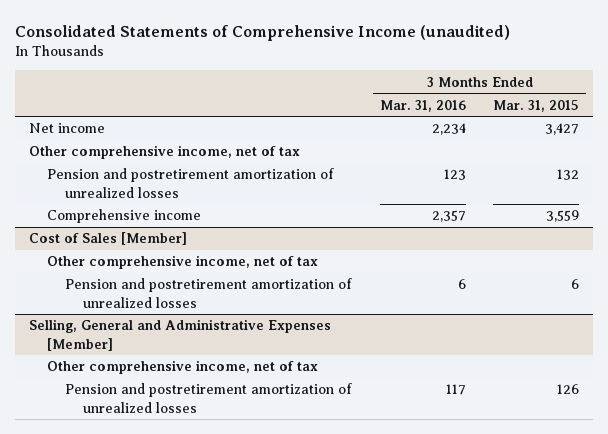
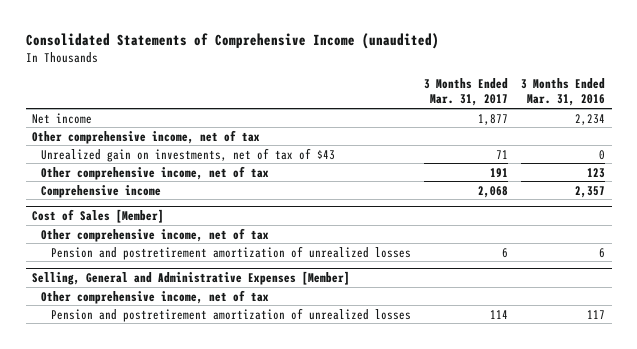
[493,99,580,112] Mar. 31, 2015 -> none
none -> [423,78,508,107] 3 Months Ended Mar. 31, 2017
none -> [41,147,336,162] Unrealized gain on investments, net of tax of $43
[47,168,335,198] Pension and postretirement amortization of unrealized losses -> [41,165,270,180] Other comprehensive income, net of tax

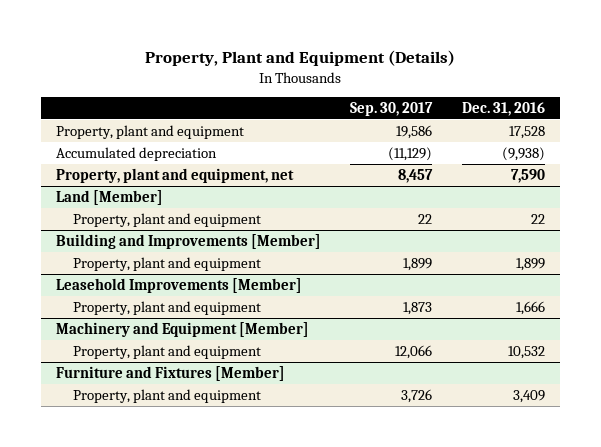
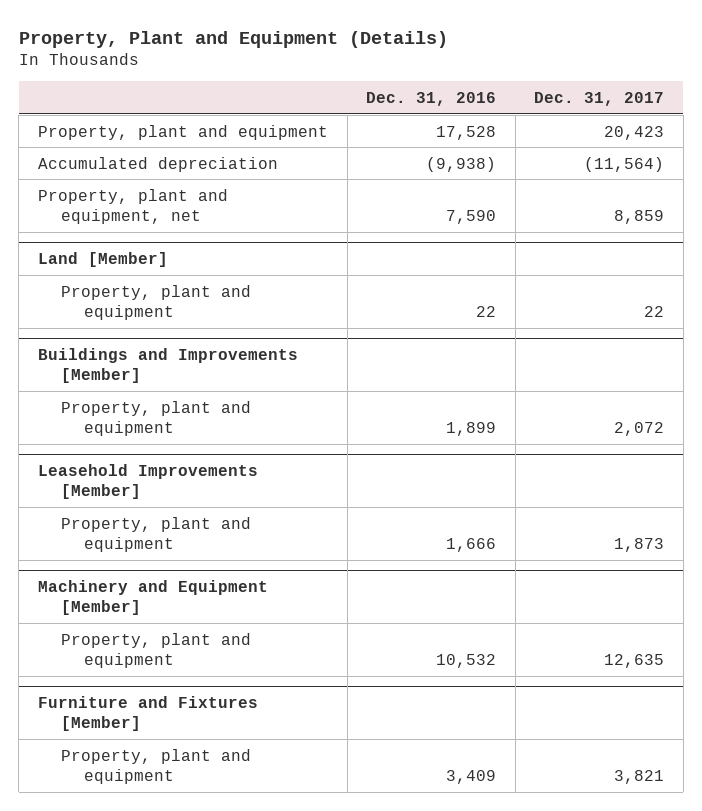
[350,101,434,116] Sep. 30, 2017 -> none
none -> [534,91,665,106] Dec. 31, 2017
[55,233,321,249] Building and Improvements [Member] -> [37,347,298,383] Buildings and Improvements [Member]

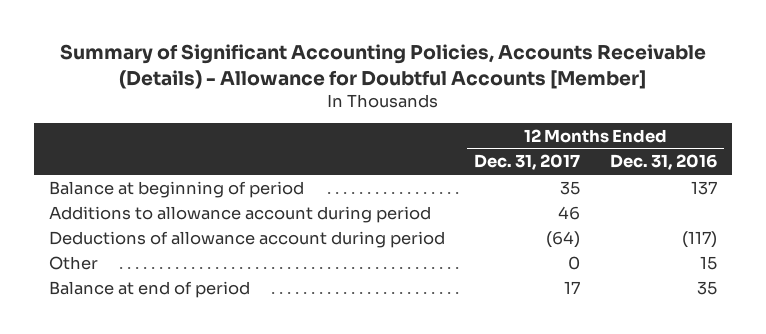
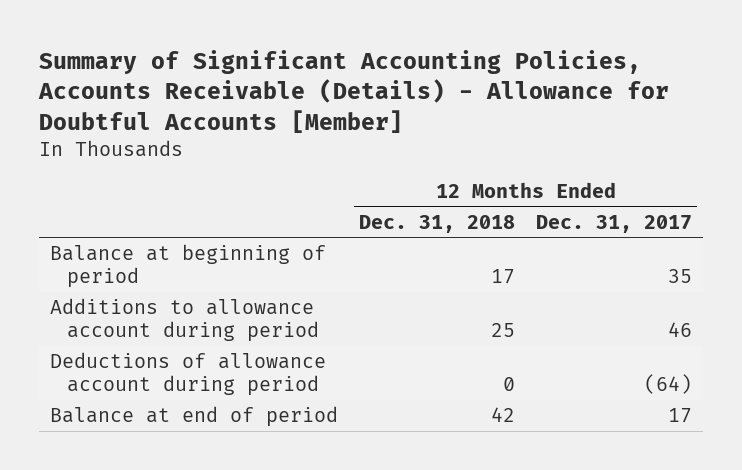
[609,154,717,171] Dec. 31, 2016 -> none
none -> [358,214,515,233] Dec. 31, 2018
[48,255,98,270] Other -> none

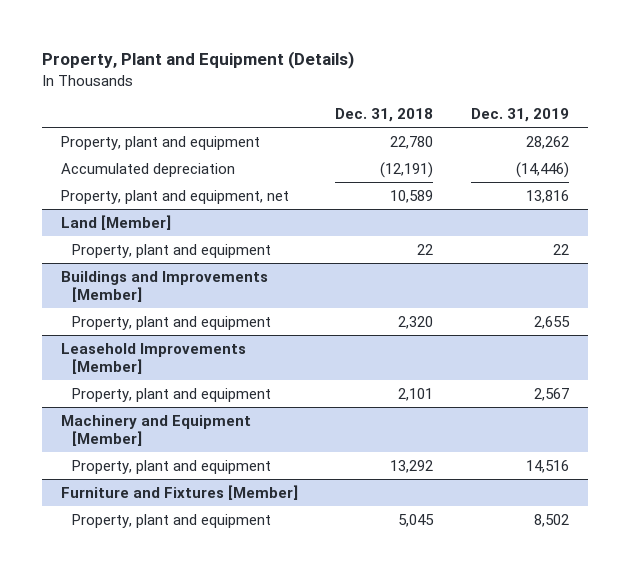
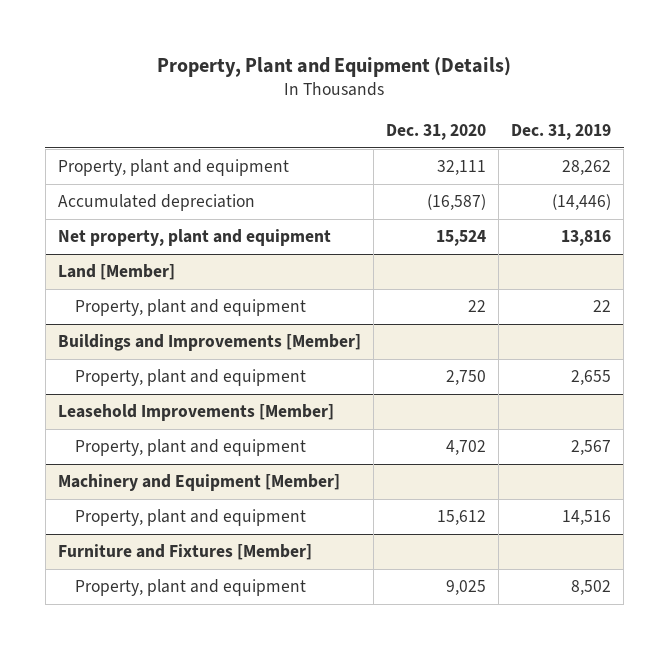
[335,108,434,123] Dec. 31, 2018 -> none
none -> [385,123,486,140] Dec. 31, 2020
[60,189,289,204] Property, plant and equipment, net -> [57,229,331,247] Net property, plant and equipment

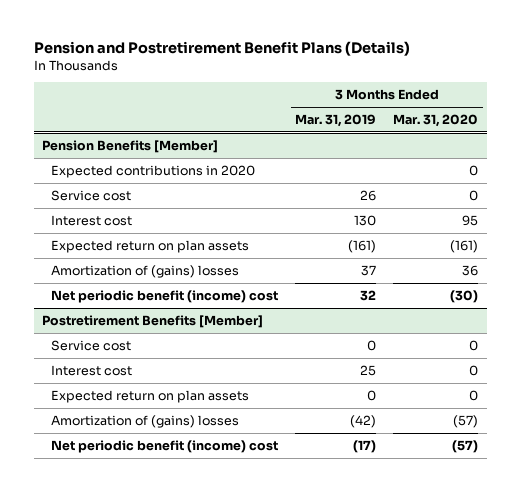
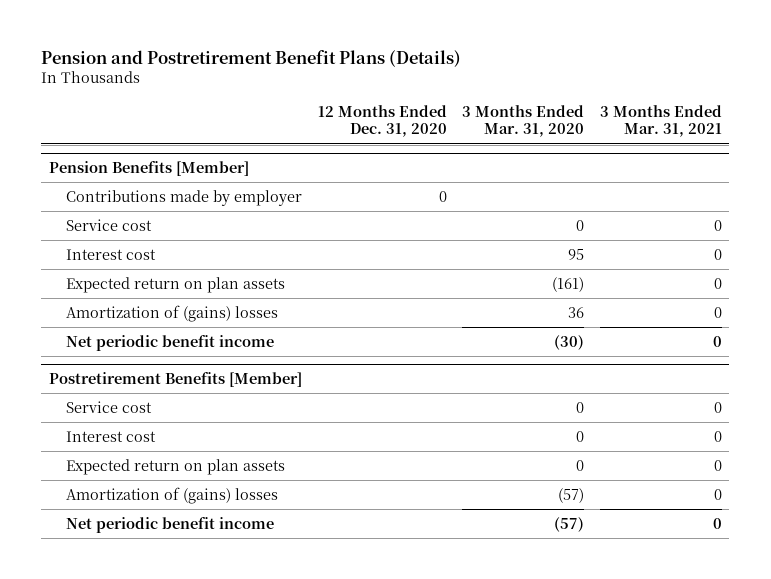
[295,114,377,128] Mar. 31, 2019 -> none
none -> [317,105,447,138] 12 Months Ended Dec. 31, 2020
none -> [599,105,722,138] 3 Months Ended Mar. 31, 2021
[50,164,255,178] Expected contributions in 2020 -> none
none -> [65,189,302,206] Contributions made by employer
[50,289,278,303] Net periodic benefit (income) cost -> [65,334,274,351] Net periodic benefit income
[50,439,278,453] Net periodic benefit (income) cost -> [65,516,274,533] Net periodic benefit income

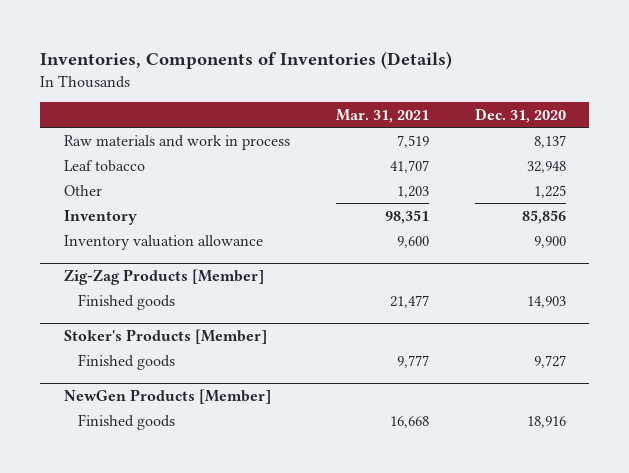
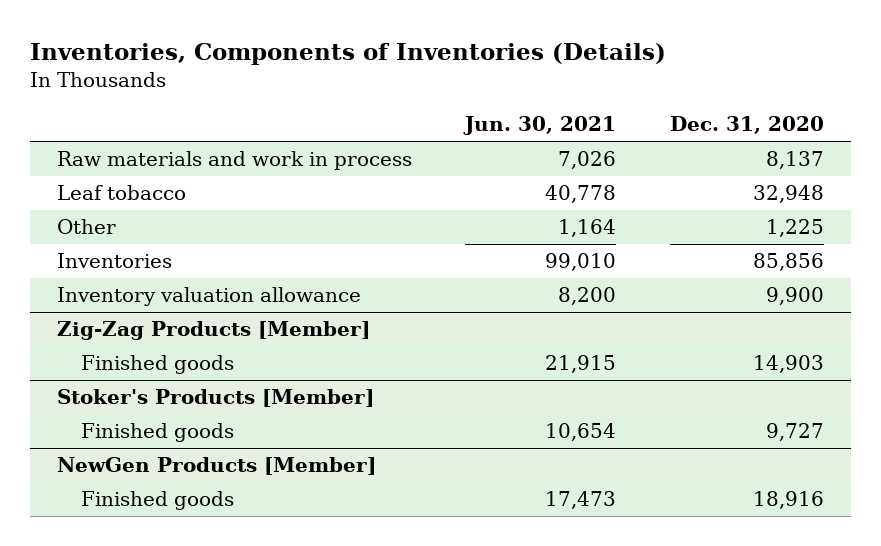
[335,109,429,124] Mar. 31, 2021 -> none
none -> [463,116,617,136] Jun. 30, 2021
[63,209,137,225] Inventory -> [56,253,172,269] Inventories

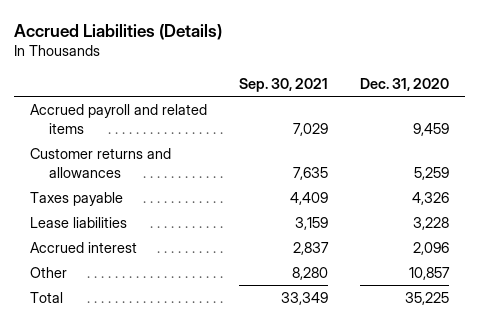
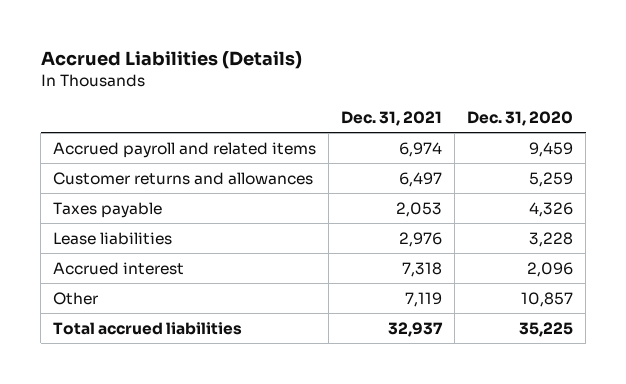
[238,78,328,93] Sep. 30, 2021 -> none
none -> [341,111,443,127] Dec. 31, 2021
[29,291,63,303] Total -> [53,321,243,335] Total accrued liabilities

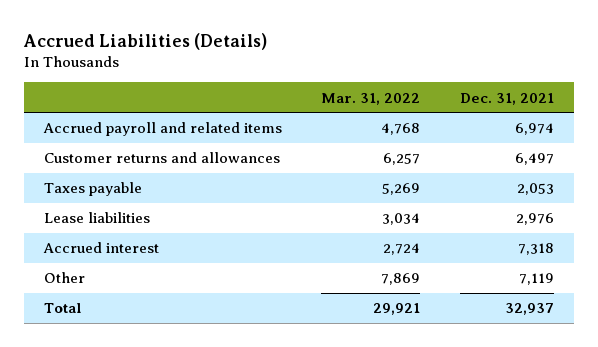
[467,111,574,127] Dec. 31, 2020 -> none
none -> [321,92,421,105] Mar. 31, 2022
[53,321,243,335] Total accrued liabilities -> [43,303,81,314] Total

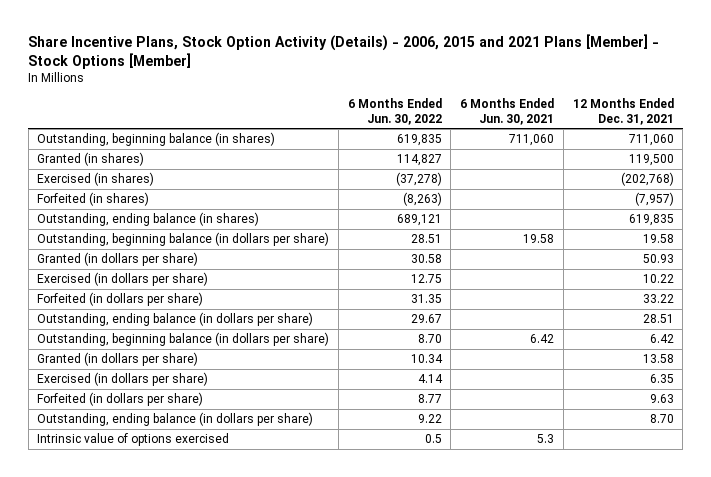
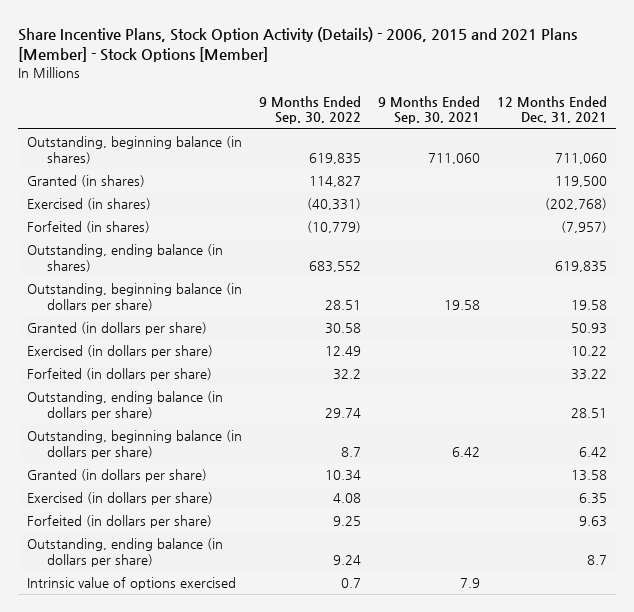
[347,98,442,125] 6 Months Ended Jun. 30, 2022 -> none
[460,98,555,125] 6 Months Ended Jun. 30, 2021 -> none
none -> [258,96,361,125] 9 Months Ended Sep. 30, 2022
none -> [378,96,481,125] 9 Months Ended Sep. 30, 2021
[649,414,674,424] 8.70 -> [587,554,608,565] 8.7

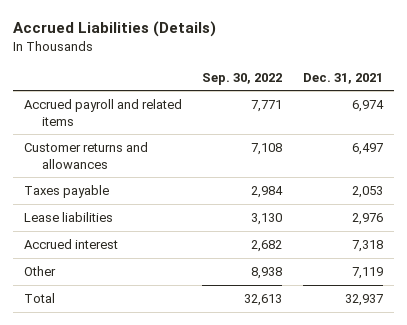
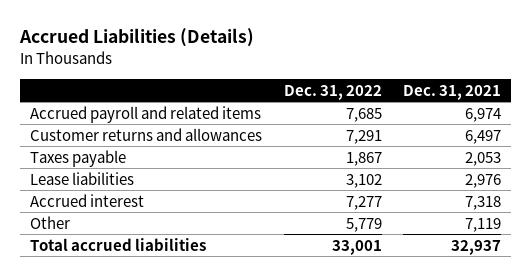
[202,72,283,85] Sep. 30, 2022 -> none
none -> [283,84,382,100] Dec. 31, 2022
[23,292,55,303] Total -> [30,237,207,251] Total accrued liabilities

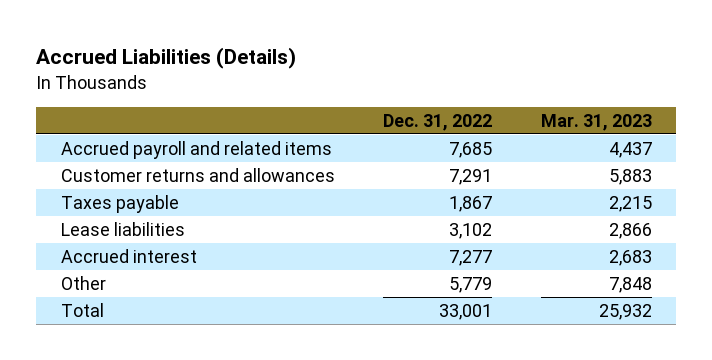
[402,84,501,100] Dec. 31, 2021 -> none
none -> [540,113,652,131] Mar. 31, 2023
[30,237,207,251] Total accrued liabilities -> [60,302,104,317] Total

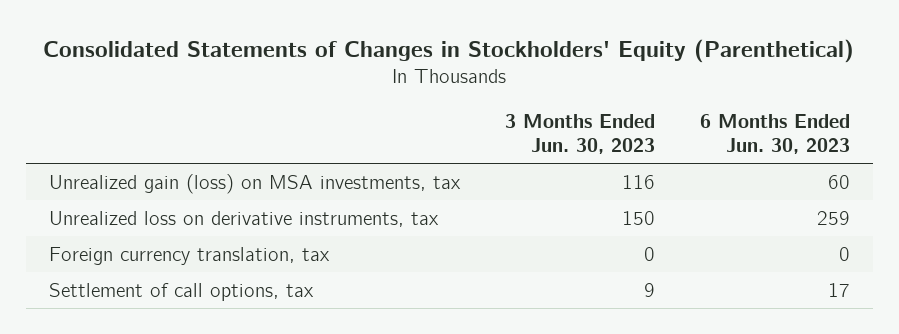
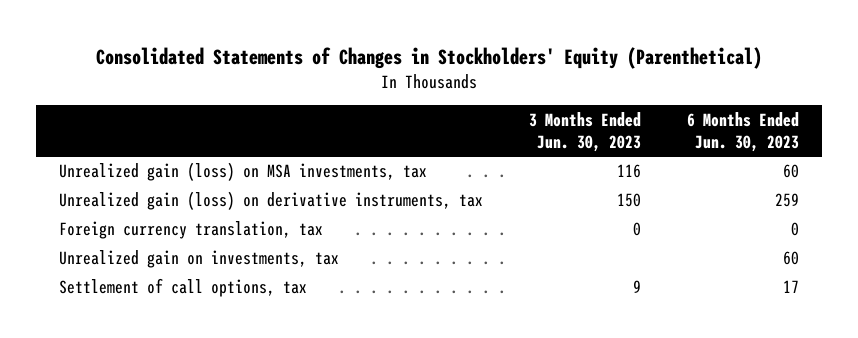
[48,210,439,227] Unrealized loss on derivative instruments, tax -> [59,191,484,211] Unrealized gain (loss) on derivative instruments, tax
none -> [59,250,340,269] Unrealized gain on investments, tax

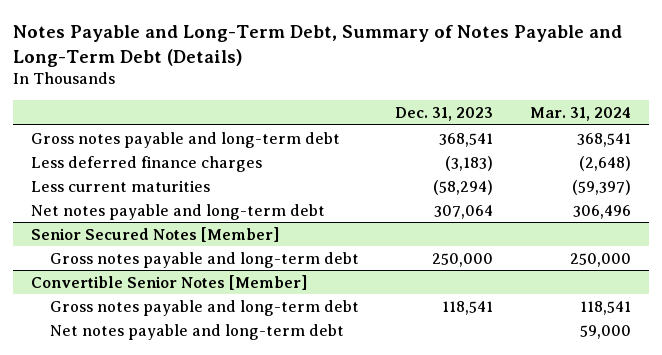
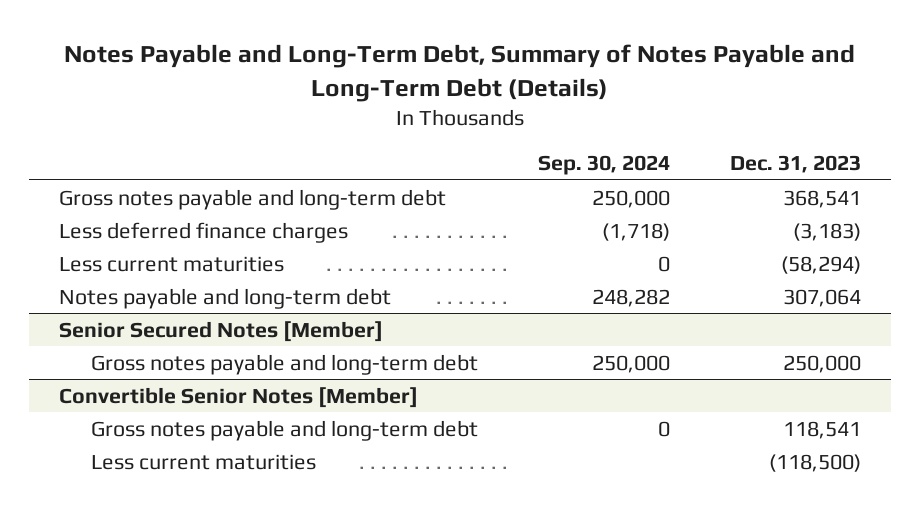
[529,107,631,122] Mar. 31, 2024 -> none
none -> [538,154,671,175] Sep. 30, 2024
[31,203,326,220] Net notes payable and long-term debt -> [59,287,392,309] Notes payable and long-term debt
[49,323,344,340] Net notes payable and long-term debt -> none
none -> [91,453,317,470] Less current maturities

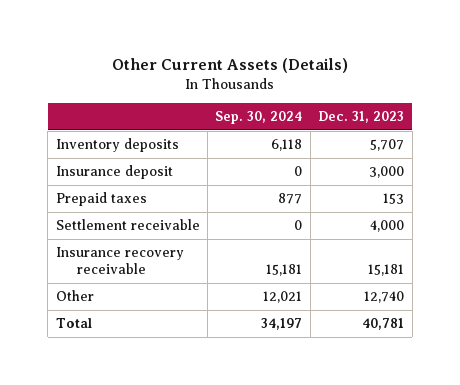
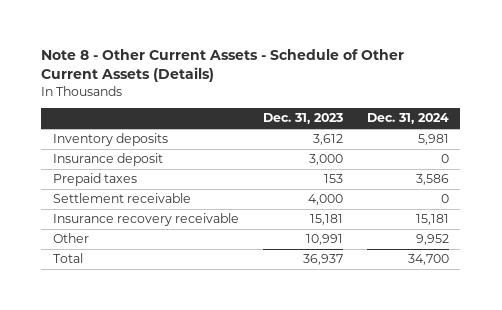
[111,57,348,73] Other Current Assets (Details) -> [41,49,405,83] Note 8 - Other Current Assets - Schedule of Other Current Assets (Details)
[215,110,303,124] Sep. 30, 2024 -> none
none -> [366,113,449,125] Dec. 31, 2024
[370,139,405,152] 5,707 -> [312,134,343,146] 3,612
[364,291,405,304] 12,740 -> [305,234,343,246] 10,991
[362,318,405,331] 40,781 -> [302,254,343,266] 36,937

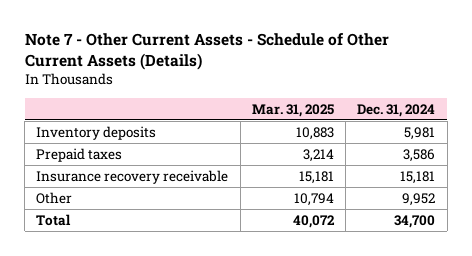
[41,49,405,83] Note 8 - Other Current Assets - Schedule of Other Current Assets (Details) -> [24,33,389,71] Note 7 - Other Current Assets - Schedule of Other Current Assets (Details)
[262,113,343,125] Dec. 31, 2023 -> none
none -> [251,103,334,117] Mar. 31, 2025
[53,153,164,167] Insurance deposit -> none
[53,193,192,204] Settlement receivable -> none

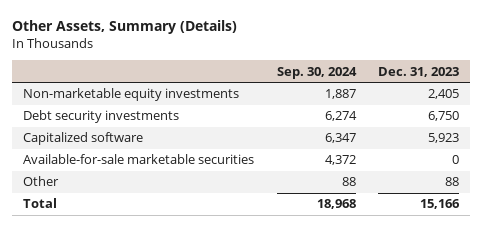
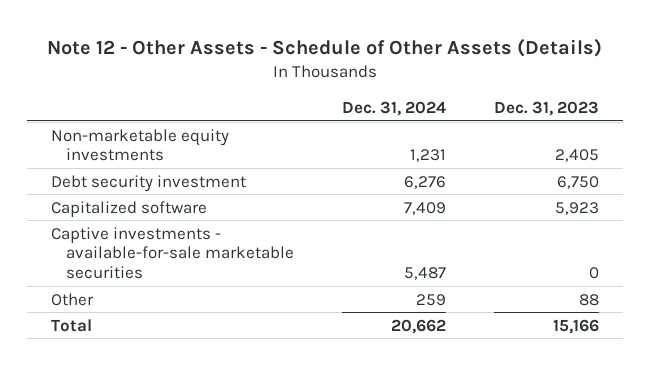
[12,20,238,35] Other Assets, Summary (Details) -> [47,38,603,58] Note 12 - Other Assets - Schedule of Other Assets (Details)
[276,66,357,79] Sep. 30, 2024 -> none
none -> [342,101,447,117] Dec. 31, 2024
[23,110,180,124] Debt security investments -> [51,174,247,192] Debt security investment
[23,154,255,165] Available-for-sale marketable securities -> [51,226,294,280] Captive investments - available-for-sale marketable securities

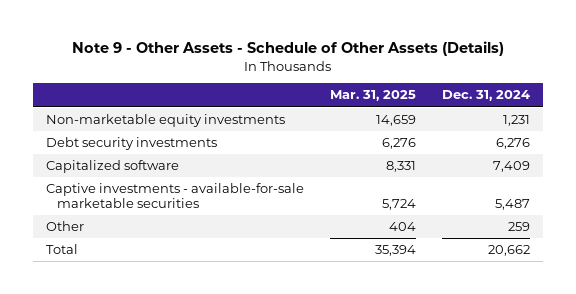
[47,38,603,58] Note 12 - Other Assets - Schedule of Other Assets (Details) -> [72,41,505,57] Note 9 - Other Assets - Schedule of Other Assets (Details)
[494,101,600,117] Dec. 31, 2023 -> none
none -> [330,90,417,102] Mar. 31, 2025
[51,174,247,192] Debt security investment -> [46,137,218,151] Debt security investments

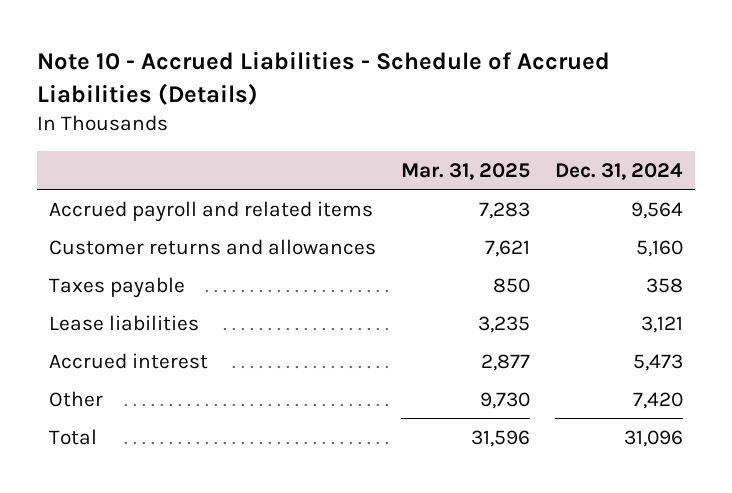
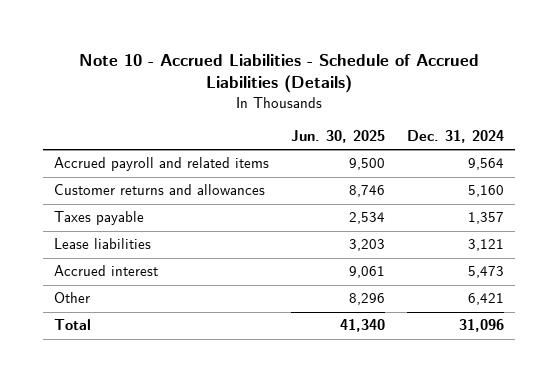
[401,162,531,180] Mar. 31, 2025 -> none
none -> [290,130,385,144] Jun. 30, 2025
[646,277,684,293] 358 -> [467,212,504,225] 1,357
[633,391,684,409] 7,420 -> [467,293,504,306] 6,421

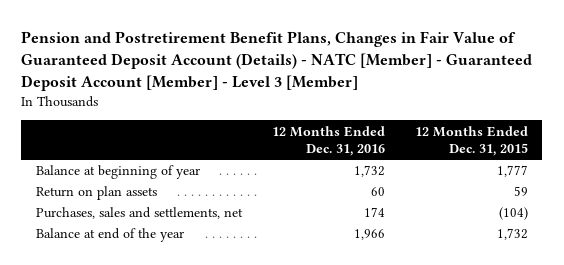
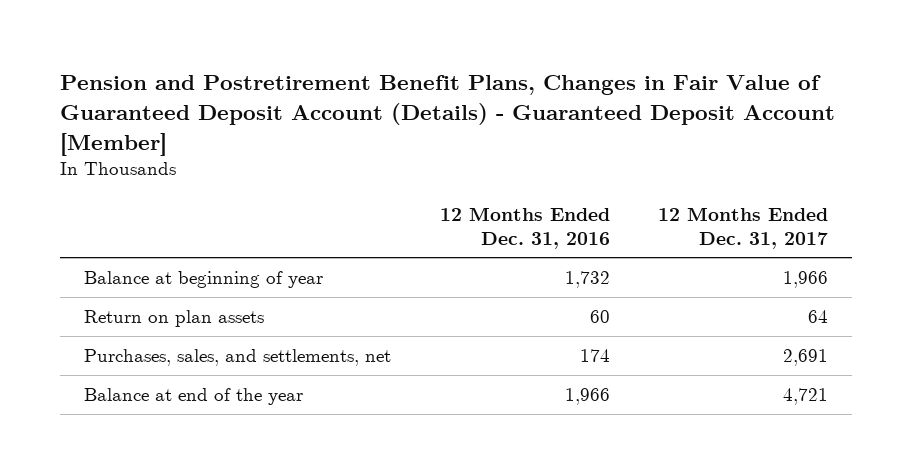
[21,31,533,92] Pension and Postretirement Benefit Plans, Changes in Fair Value of Guaranteed Deposit Account (Details) - NATC [Member] - Guaranteed Deposit Account [Member] - Level 3 [Member] -> [60,75,836,156] Pension and Postretirement Benefit Plans, Changes in Fair Value of Guaranteed Deposit Account (Details) - Guaranteed Deposit Account [Member]
[414,125,528,157] 12 Months Ended Dec. 31, 2015 -> none
none -> [658,206,829,249] 12 Months Ended Dec. 31, 2017
[36,207,244,220] Purchases, sales and settlements, net -> [84,348,392,366] Purchases, sales, and settlements, net

